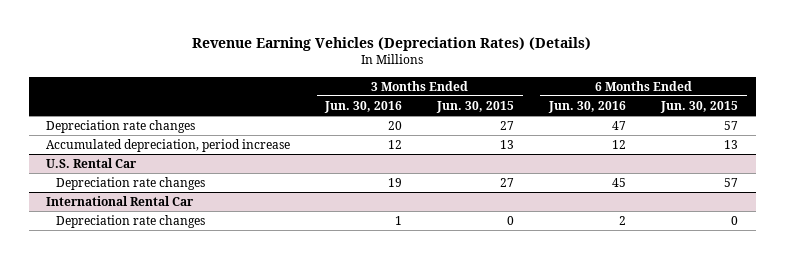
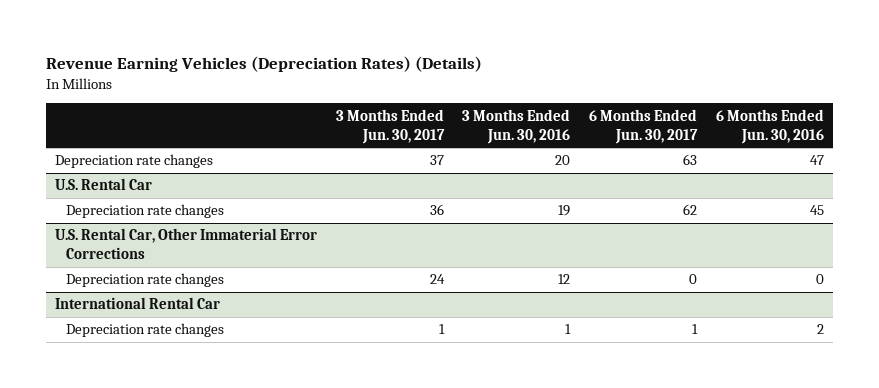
[436,101,515,114] Jun. 30, 2015 -> none
[660,101,739,114] Jun. 30, 2015 -> none
none -> [335,108,445,144] 3 Months Ended Jun. 30, 2017
none -> [588,108,698,144] 6 Months Ended Jun. 30, 2017
[46,139,291,153] Accumulated depreciation, period increase -> none
none -> [54,228,317,260] U.S. Rental Car, Other Immaterial Error Corrections
none -> [65,273,224,288] Depreciation rate changes

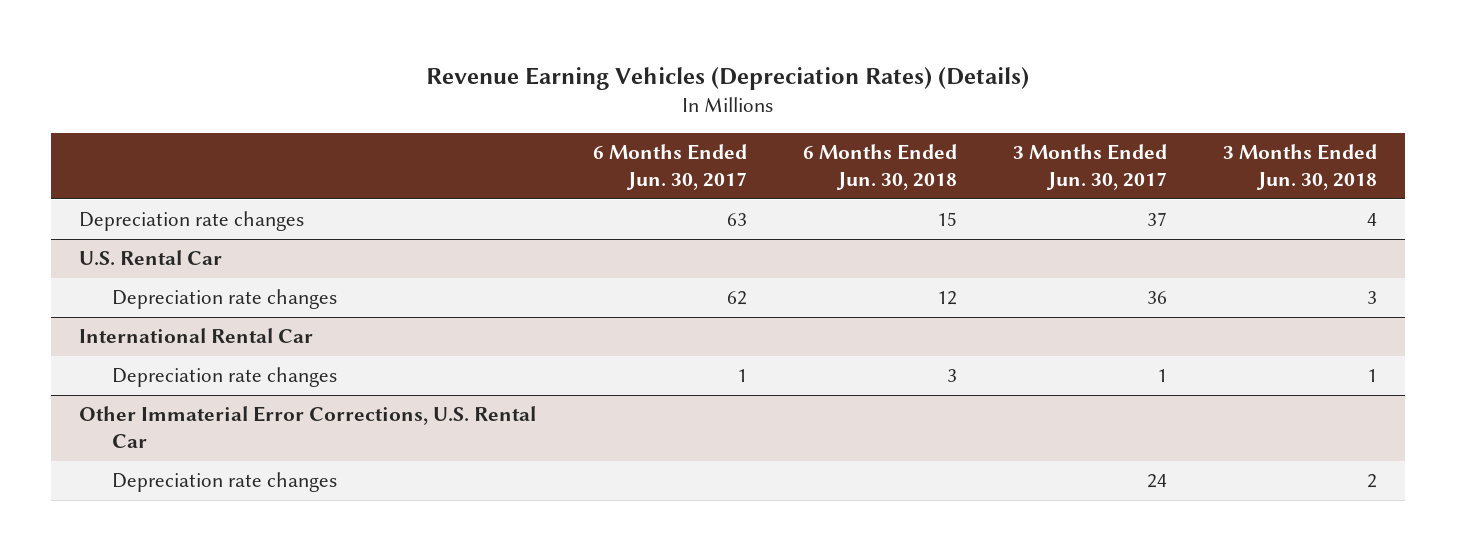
[462,108,571,144] 3 Months Ended Jun. 30, 2016 -> none
[715,108,824,144] 6 Months Ended Jun. 30, 2016 -> none
none -> [802,144,957,190] 6 Months Ended Jun. 30, 2018
none -> [1223,144,1378,190] 3 Months Ended Jun. 30, 2018
[54,228,317,260] U.S. Rental Car, Other Immaterial Error Corrections -> none
[65,273,224,288] Depreciation rate changes -> none
none -> [79,406,537,448] Other Immaterial Error Corrections, U.S. Rental Car
none -> [112,472,338,493] Depreciation rate changes

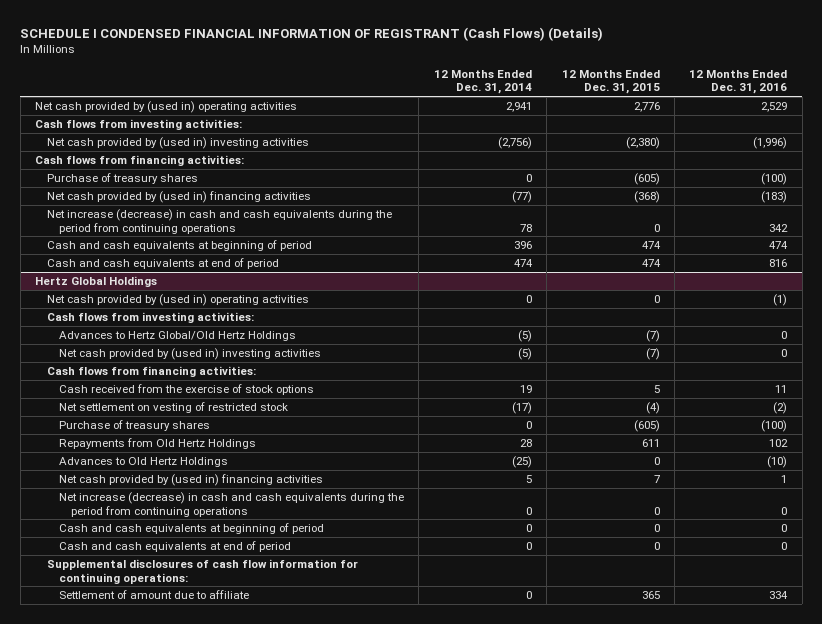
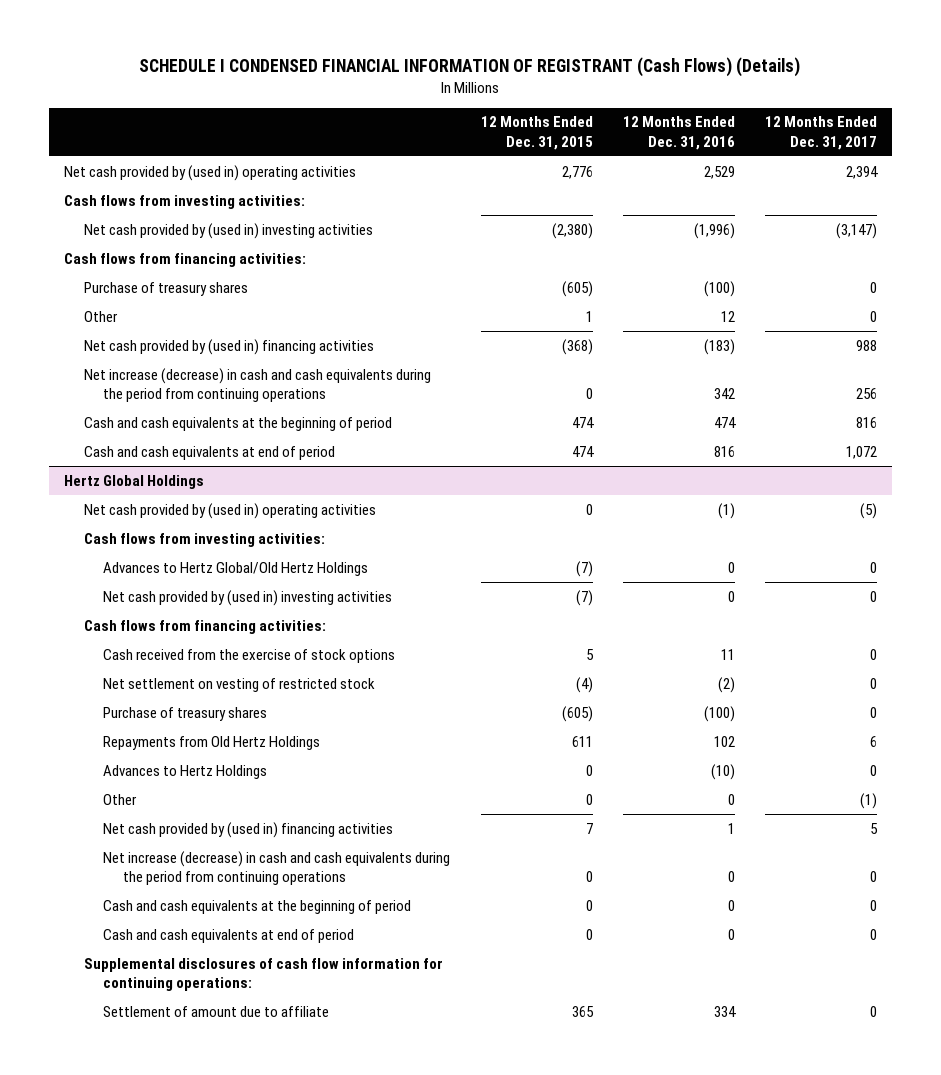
[433,69,532,95] 12 Months Ended Dec. 31, 2014 -> none
none -> [764,116,877,150] 12 Months Ended Dec. 31, 2017
none -> [83,310,118,322] Other
[46,239,312,251] Cash and cash equivalents at beginning of period -> [83,416,392,431] Cash and cash equivalents at the beginning of period
[58,456,228,467] Advances to Old Hertz Holdings -> [103,764,268,779] Advances to Hertz Holdings
none -> [103,793,138,805] Other
[58,522,324,534] Cash and cash equivalents at beginning of period -> [103,899,412,914] Cash and cash equivalents at the beginning of period

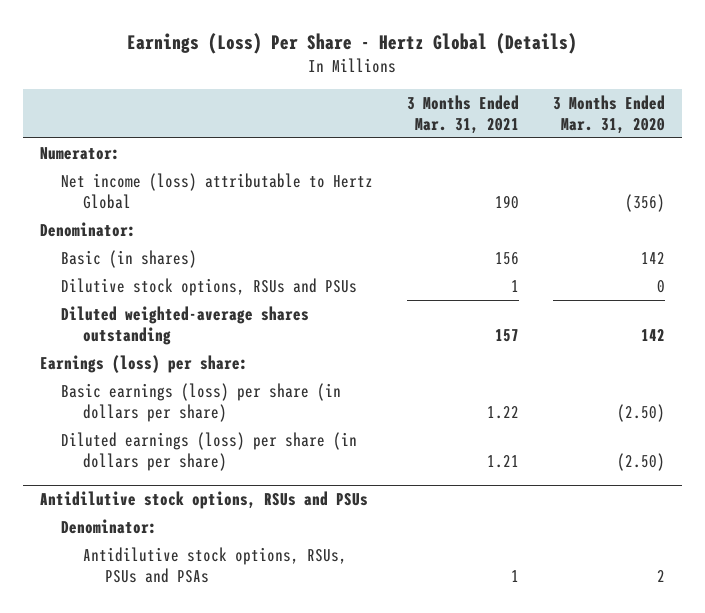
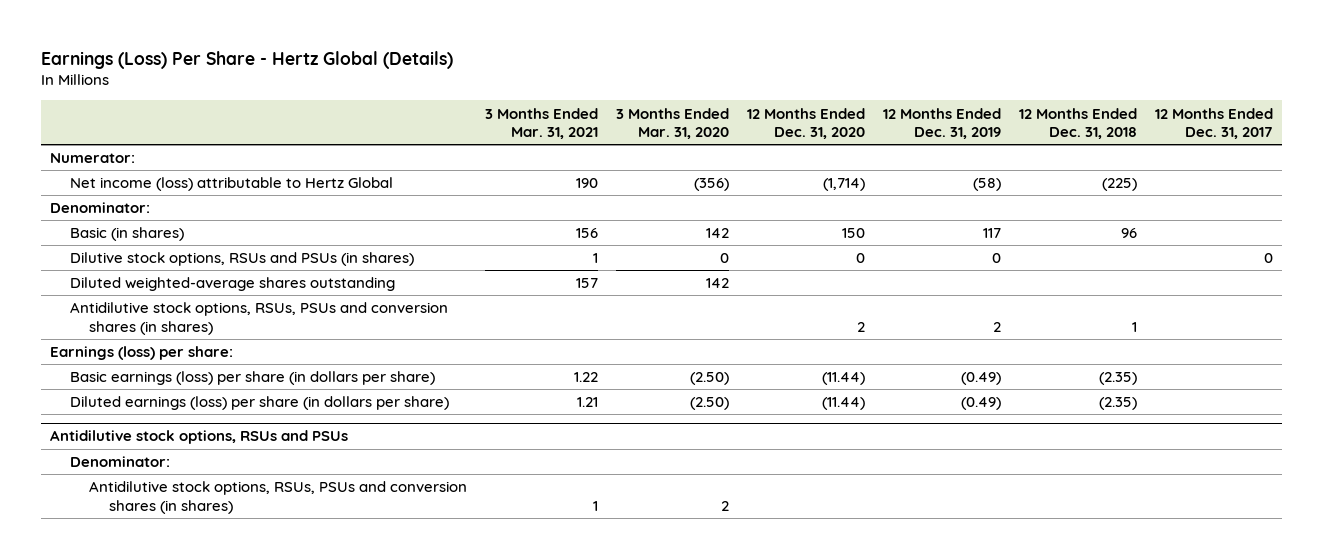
none -> [747,107,866,140] 12 Months Ended Dec. 31, 2020
none -> [883,107,1002,140] 12 Months Ended Dec. 31, 2019
none -> [1019,107,1138,140] 12 Months Ended Dec. 31, 2018
none -> [1155,107,1274,140] 12 Months Ended Dec. 31, 2017
[61,277,358,296] Dilutive stock options, RSUs and PSUs -> [69,252,414,267] Dilutive stock options, RSUs and PSUs (in shares)
none -> [69,302,448,335] Antidilutive stock options, RSUs, PSUs and conversion shares (in shares)
[83,546,348,583] Antidilutive stock options, RSUs, PSUs and PSAs -> [89,481,468,514] Antidilutive stock options, RSUs, PSUs and conversion shares (in shares)

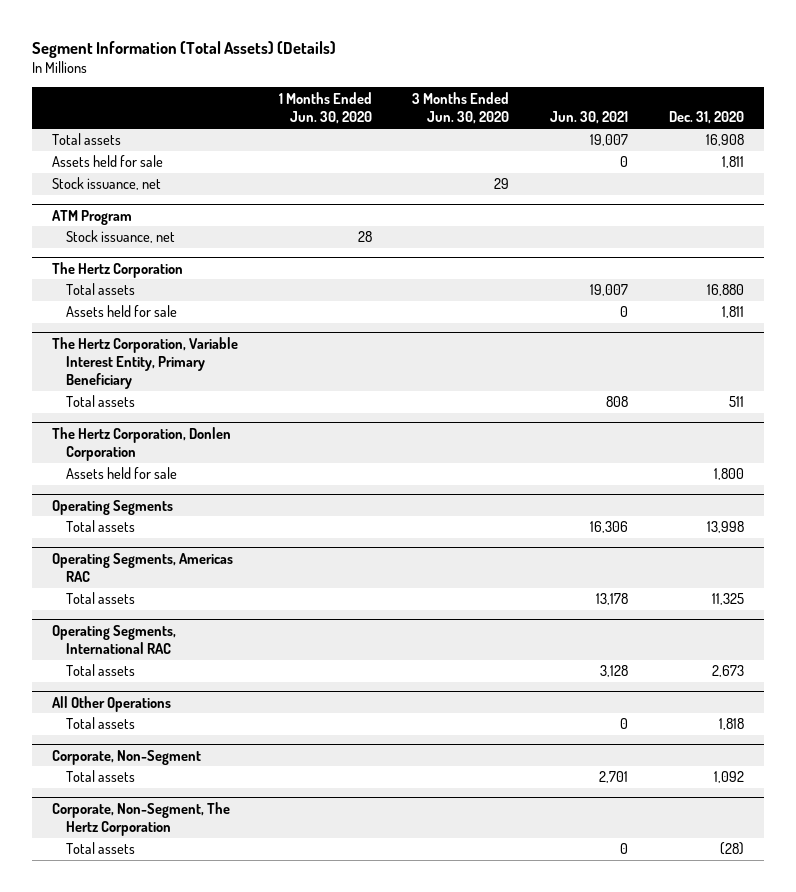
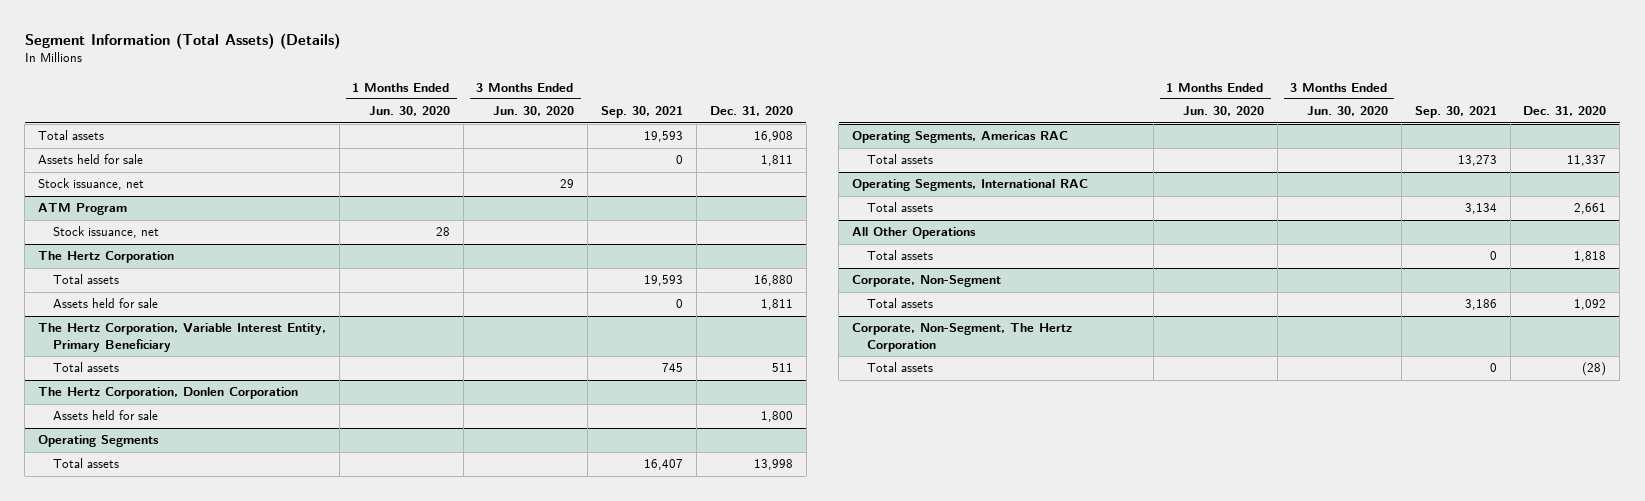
[550,111,629,125] Jun. 30, 2021 -> none
none -> [600,106,683,119] Sep. 30, 2021
[711,593,744,606] 11,325 -> [1567,155,1607,167] 11,337
[711,665,744,678] 2,673 -> [1574,203,1607,215] 2,661

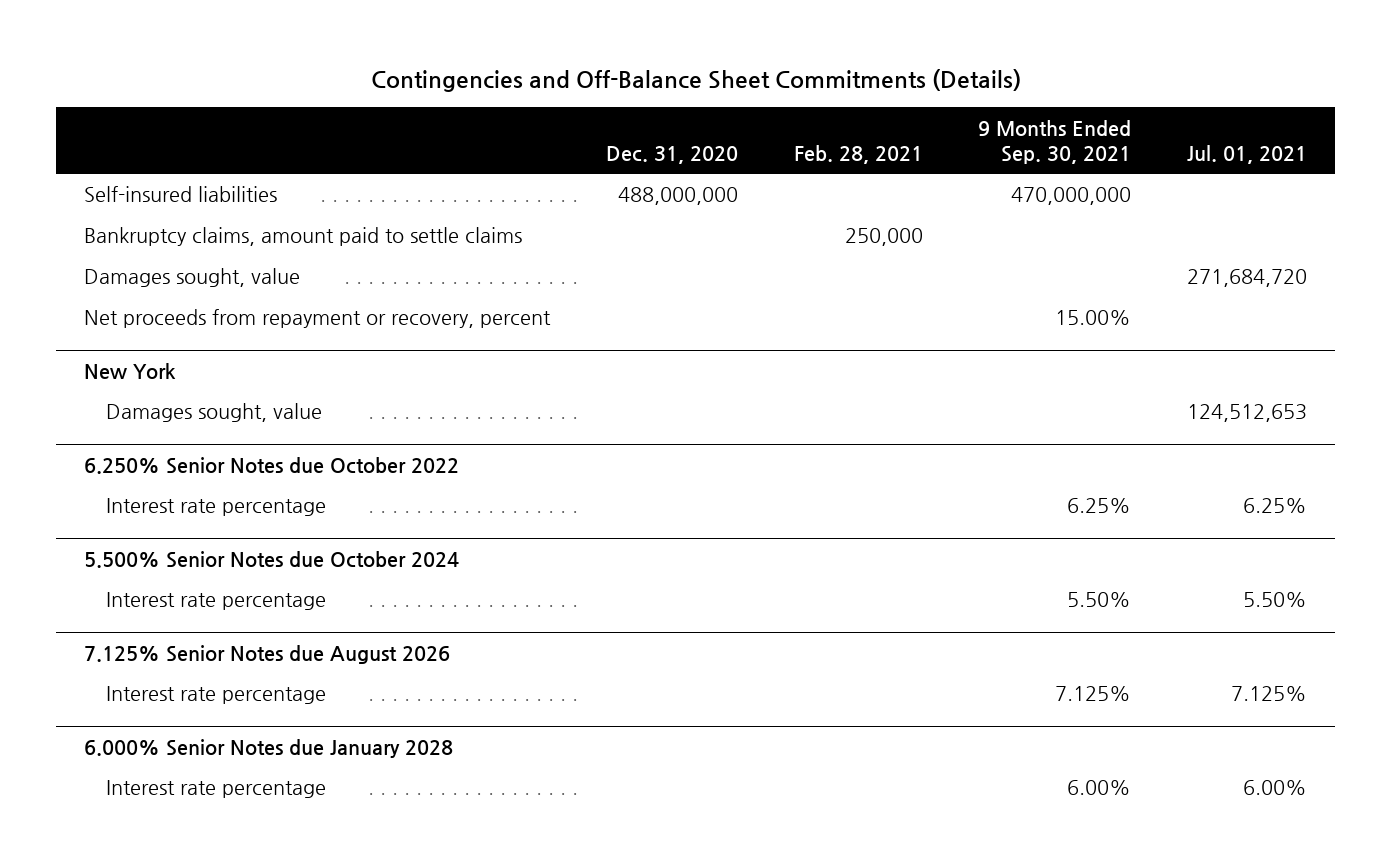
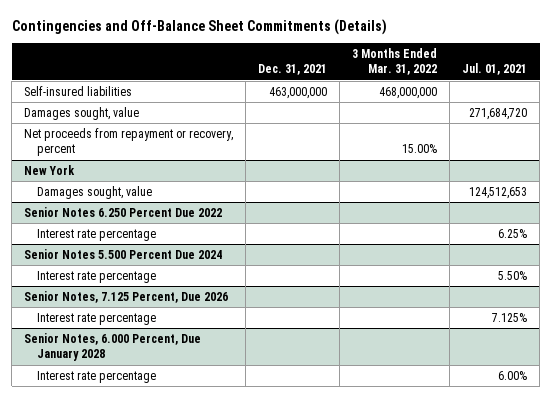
[605,145,738,164] Dec. 31, 2020 -> none
[793,144,923,164] Feb. 28, 2021 -> none
[978,119,1132,164] 9 Months Ended Sep. 30, 2021 -> none
none -> [258,64,328,76] Dec. 31, 2021
none -> [352,48,438,76] 3 Months Ended Mar. 31, 2022
[84,227,523,247] Bankruptcy claims, amount paid to settle claims -> none
[84,456,460,474] 6.250% Senior Notes due October 2022 -> [24,207,223,218] Senior Notes 6.250 Percent Due 2022
[84,550,460,568] 5.500% Senior Notes due October 2024 -> [24,249,223,260] Senior Notes 5.500 Percent Due 2024
[84,644,451,664] 7.125% Senior Notes due August 2026 -> [24,291,229,304] Senior Notes, 7.125 Percent, Due 2026
[84,738,454,758] 6.000% Senior Notes due January 2028 -> [24,333,202,362] Senior Notes, 6.000 Percent, Due January 2028

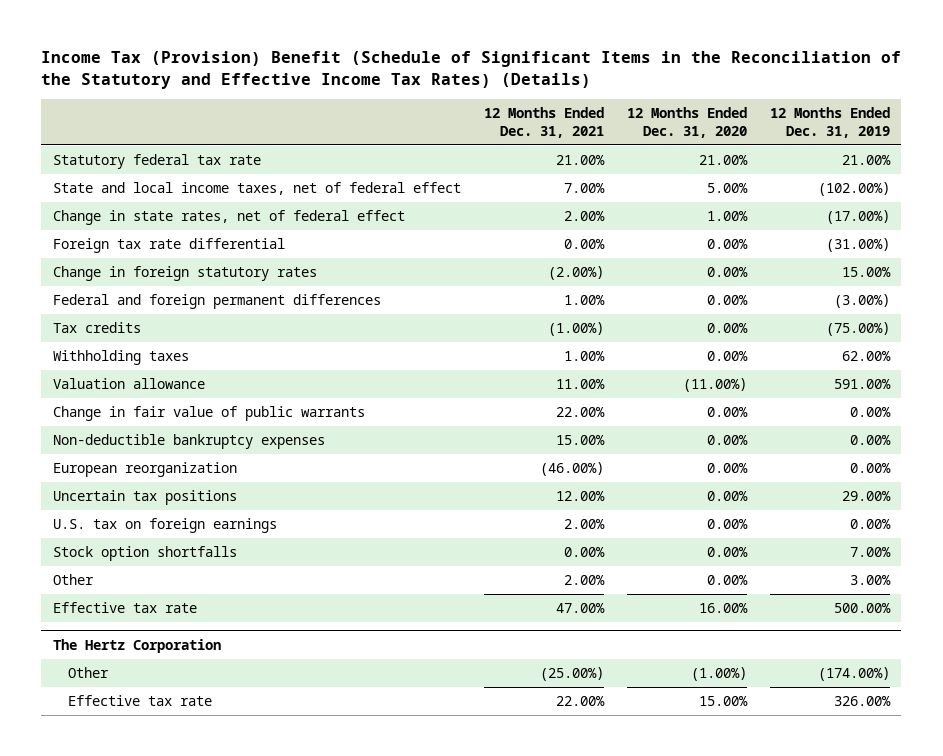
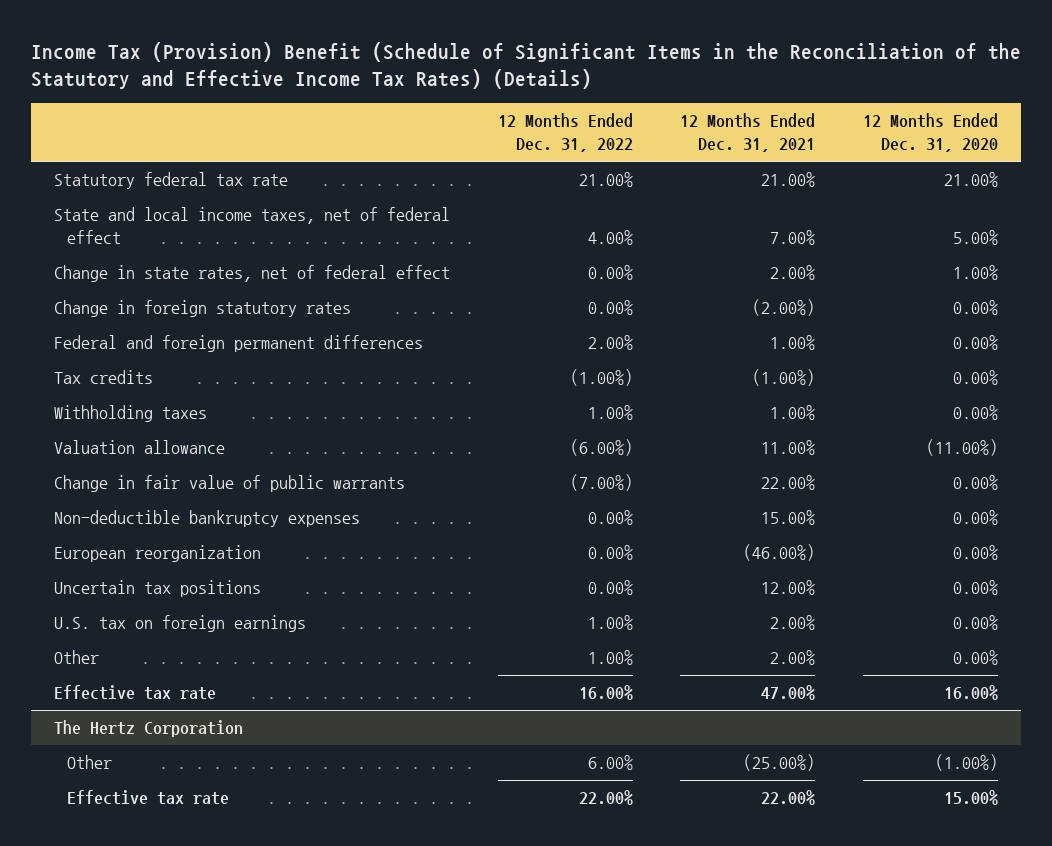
[769,107,890,138] 12 Months Ended Dec. 31, 2019 -> none
none -> [497,113,633,153] 12 Months Ended Dec. 31, 2022
[52,237,285,253] Foreign tax rate differential -> none
[52,545,237,561] Stock option shortfalls -> none

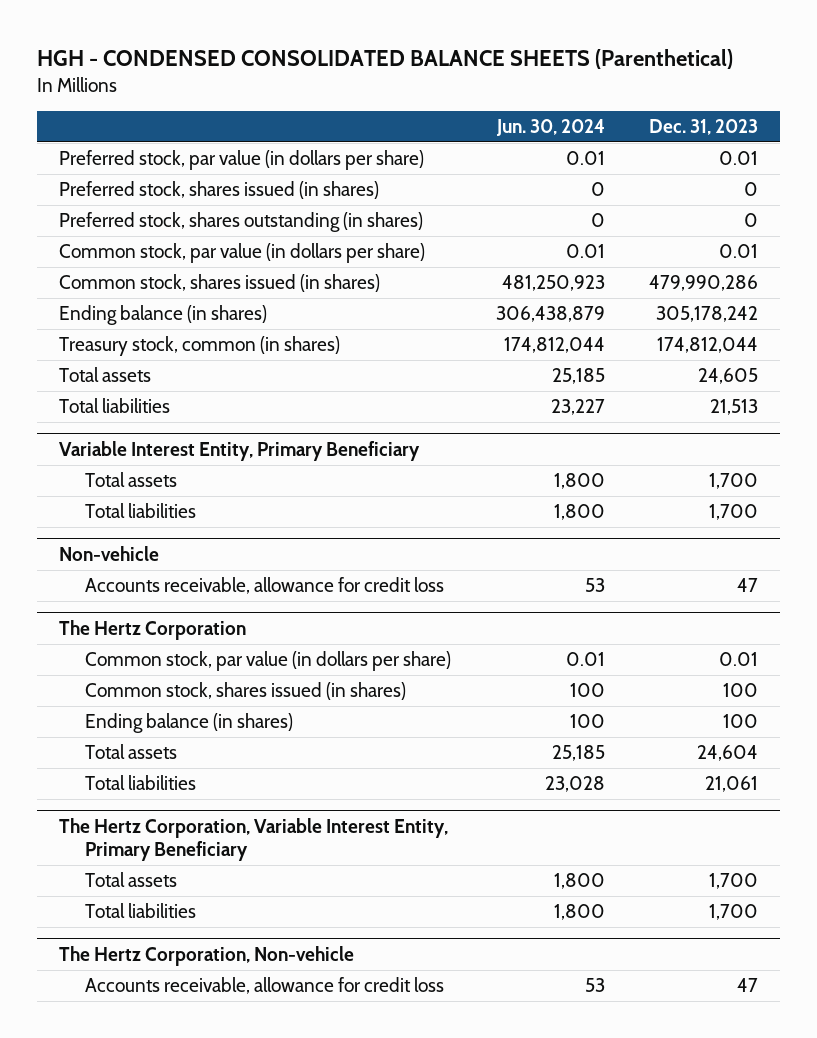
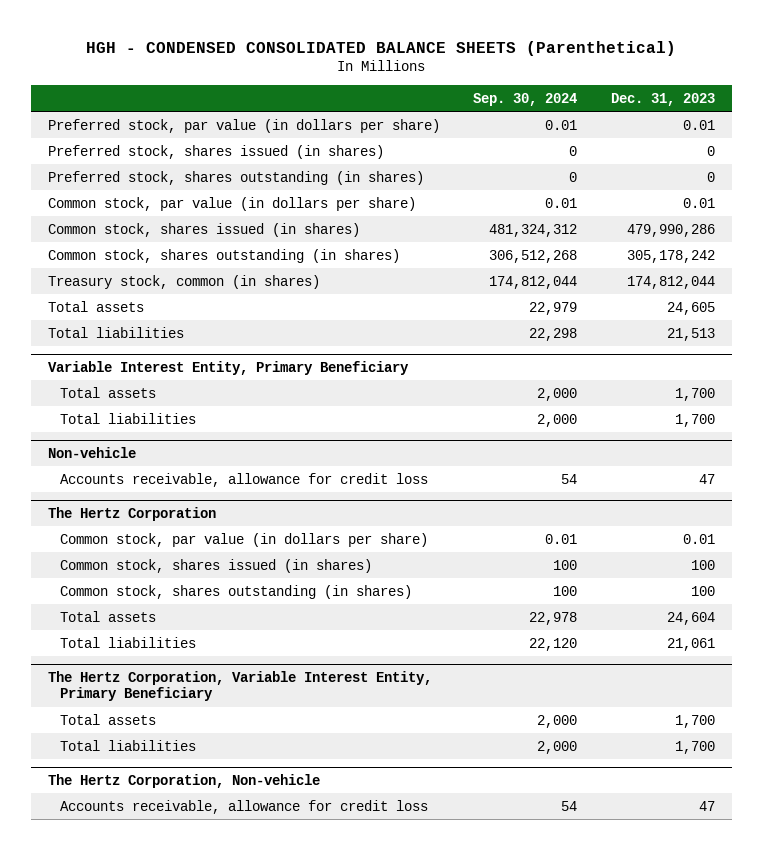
[495,118,605,136] Jun. 30, 2024 -> none
none -> [473,92,578,106] Sep. 30, 2024
[58,305,267,326] Ending balance (in shares) -> [47,248,400,263] Common stock, shares outstanding (in shares)
[85,713,294,734] Ending balance (in shares) -> [59,584,412,599] Common stock, shares outstanding (in shares)

